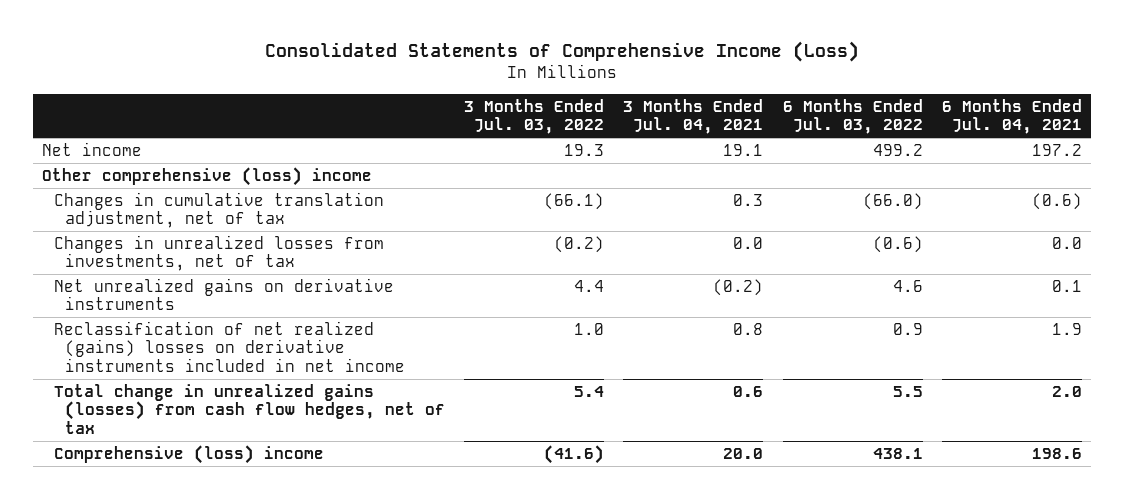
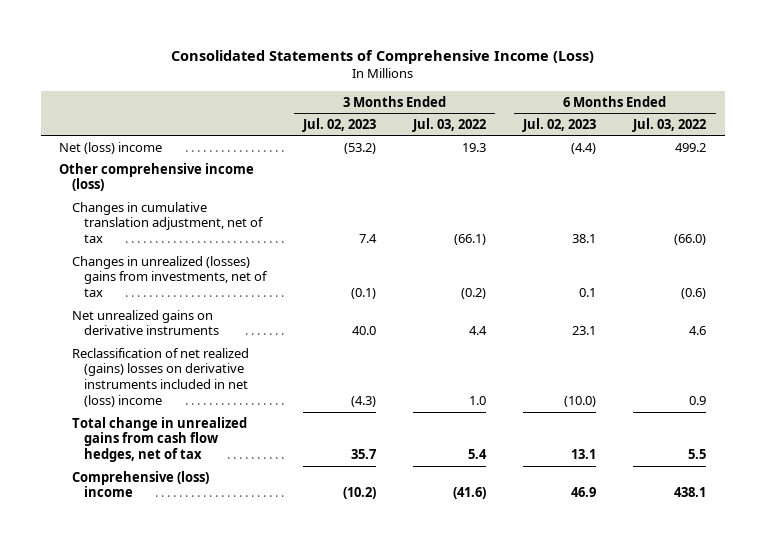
[623,98,764,135] 3 Months Ended Jul. 04, 2021 -> none
[941,98,1082,135] 6 Months Ended Jul. 04, 2021 -> none
none -> [301,117,376,132] Jul. 02, 2023
none -> [522,117,597,132] Jul. 02, 2023
[42,141,143,156] Net income -> [59,141,163,154] Net (loss) income
[42,166,373,186] Other comprehensive (loss) income -> [59,162,255,192] Other comprehensive income (loss)
[53,234,384,272] Changes in unrealized losses from investments, net of tax -> [71,255,268,298] Changes in unrealized (losses) gains from investments, net of tax
[53,320,406,373] Reclassification of net realized (gains) losses on derivative instruments included in net income -> [71,347,249,408] Reclassification of net realized (gains) losses on derivative instruments included in net (loss) income
[53,383,446,435] Total change in unrealized gains (losses) from cash flow hedges, net of tax -> [71,416,247,463] Total change in unrealized gains from cash flow hedges, net of tax

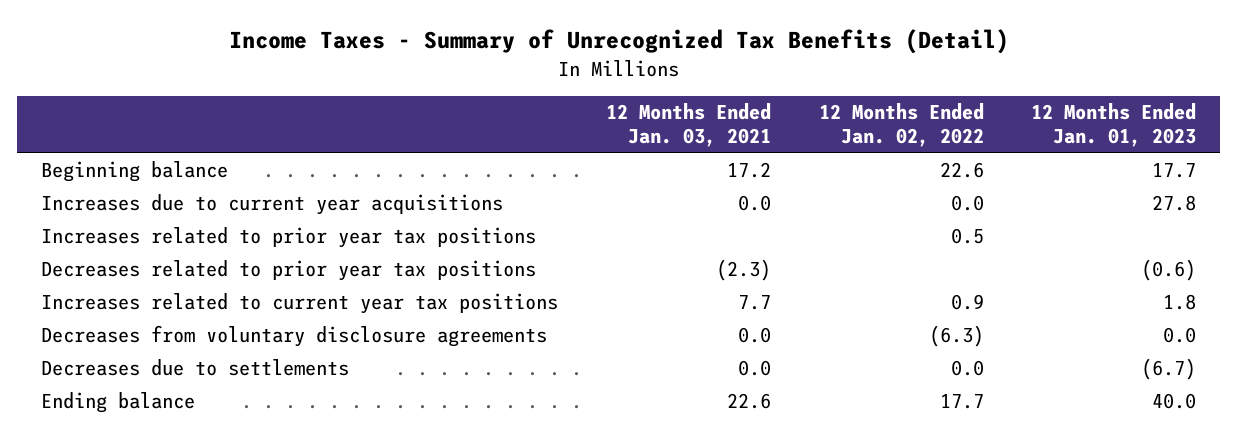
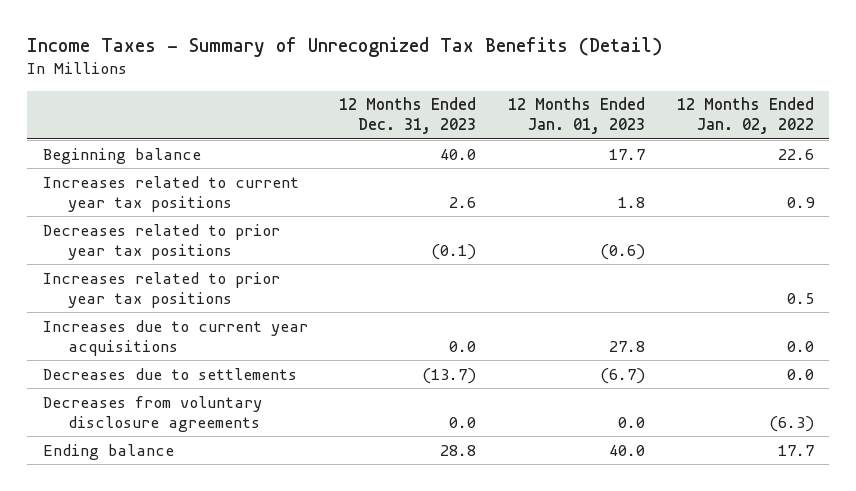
[605,103,771,147] 12 Months Ended Jan. 03, 2021 -> none
none -> [339,97,477,135] 12 Months Ended Dec. 31, 2023
[41,259,537,281] Decreases related to prior year tax positions -> [42,223,280,260] Decreases related to prior year tax positions
[41,226,537,248] Increases related to prior year tax positions -> [42,271,280,308] Increases related to prior year tax positions
[41,193,504,215] Increases due to current year acquisitions -> [42,319,308,356] Increases due to current year acquisitions
[41,324,548,347] Decreases from voluntary disclosure agreements -> [42,395,262,432] Decreases from voluntary disclosure agreements

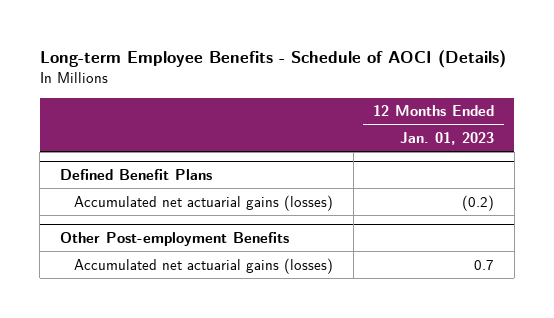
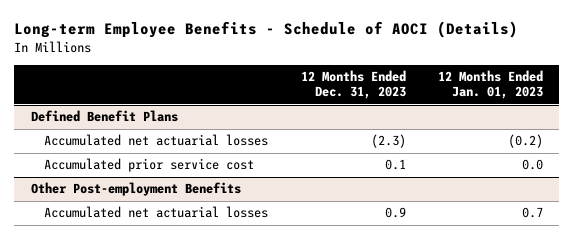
none -> [300,69,406,100] 12 Months Ended Dec. 31, 2023
[74,194,334,211] Accumulated net actuarial gains (losses) -> [44,134,269,147] Accumulated net actuarial losses
none -> [44,158,255,173] Accumulated prior service cost
[74,257,334,274] Accumulated net actuarial gains (losses) -> [44,206,269,219] Accumulated net actuarial losses

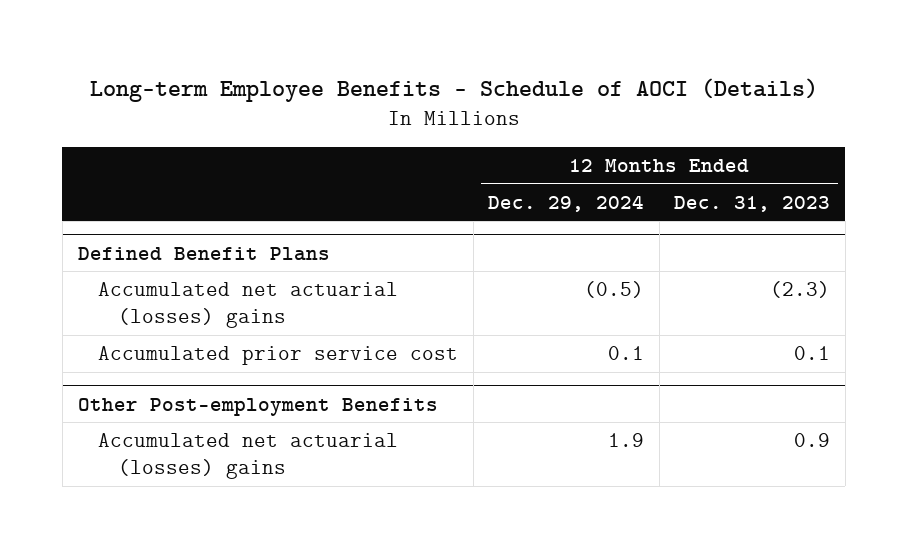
[437,69,543,100] 12 Months Ended Jan. 01, 2023 -> none
none -> [488,194,645,212] Dec. 29, 2024
[44,134,269,147] Accumulated net actuarial losses -> [97,282,398,329] Accumulated net actuarial (losses) gains
[44,206,269,219] Accumulated net actuarial losses -> [97,433,398,480] Accumulated net actuarial (losses) gains

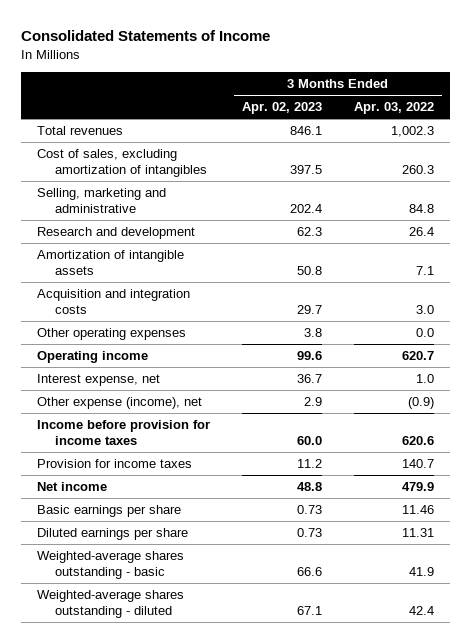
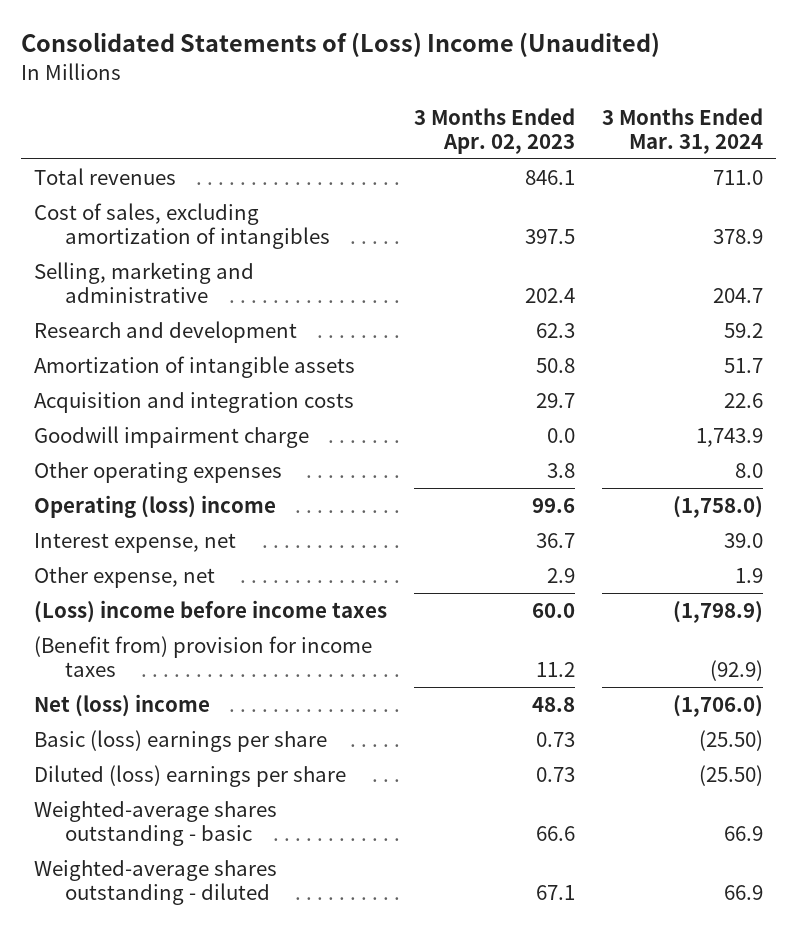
[20,30,270,42] Consolidated Statements of Income -> [20,32,660,58] Consolidated Statements of (Loss) Income (Unaudited)
[353,102,434,115] Apr. 03, 2022 -> none
none -> [601,108,763,154] 3 Months Ended Mar. 31, 2024
none -> [34,425,310,448] Goodwill impairment charge
[36,351,148,364] Operating income -> [34,494,277,518] Operating (loss) income
[36,397,202,410] Other expense (income), net -> [34,566,216,588] Other expense, net
[36,420,210,446] Income before provision for income taxes -> [34,599,388,623] (Loss) income before income taxes
[36,459,192,469] Provision for income taxes -> [34,635,373,677] (Benefit from) provision for income taxes
[36,482,107,492] Net income -> [34,693,211,717] Net (loss) income
[36,505,181,518] Basic earnings per share -> [34,729,328,752] Basic (loss) earnings per share
[36,528,188,541] Diluted earnings per share -> [34,764,347,787] Diluted (loss) earnings per share

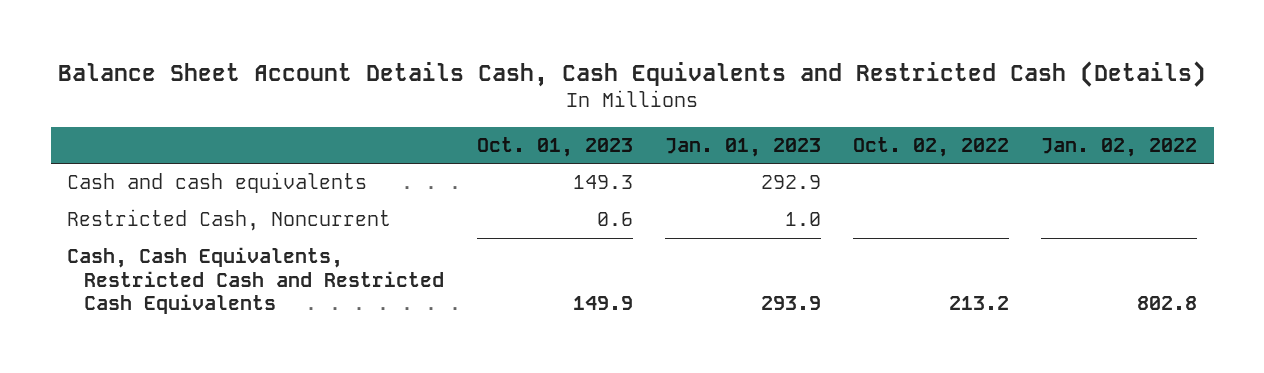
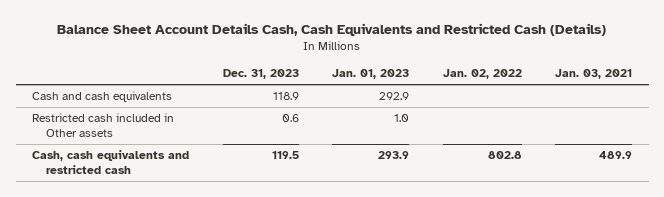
[476,136,633,157] Oct. 01, 2023 -> none
[853,136,1010,157] Oct. 02, 2022 -> none
none -> [222,69,299,80] Dec. 31, 2023
none -> [555,69,633,80] Jan. 03, 2021
[66,209,391,232] Restricted Cash, Noncurrent -> [32,113,175,137] Restricted cash included in Other assets
[66,247,445,315] Cash, Cash Equivalents, Restricted Cash and Restricted Cash Equivalents -> [32,150,190,174] Cash, cash equivalents and restricted cash

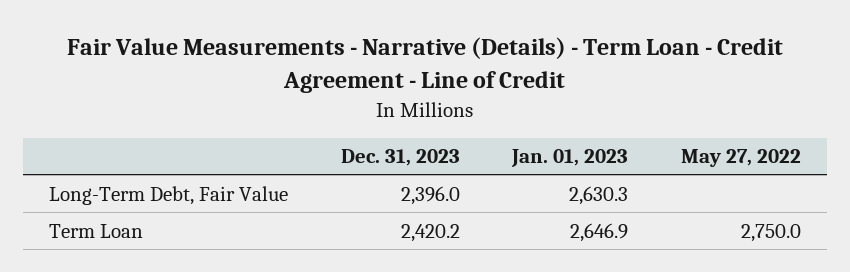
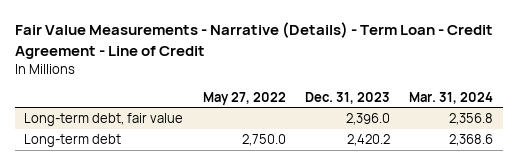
[511,149,629,168] Jan. 01, 2023 -> none
none -> [409,91,494,104] Mar. 31, 2024
[48,185,288,205] Long-Term Debt, Fair Value -> [24,113,184,127] Long-term debt, fair value
[48,223,143,238] Term Loan -> [24,134,122,148] Long-term debt

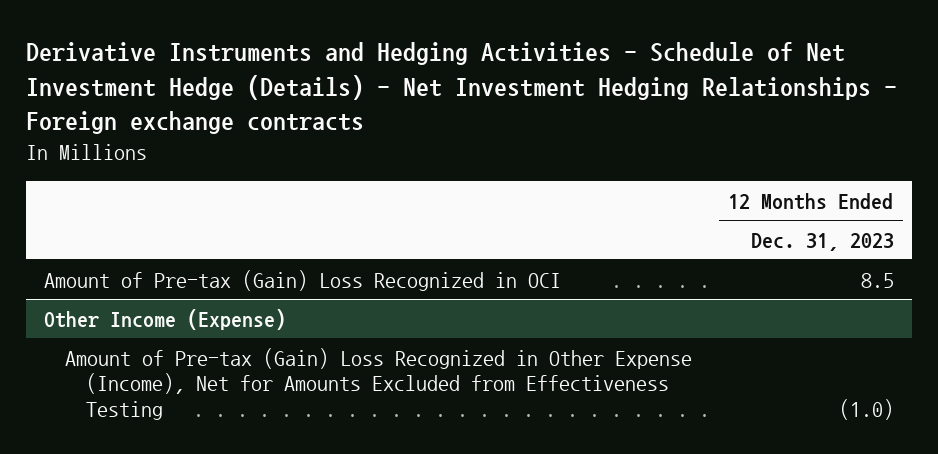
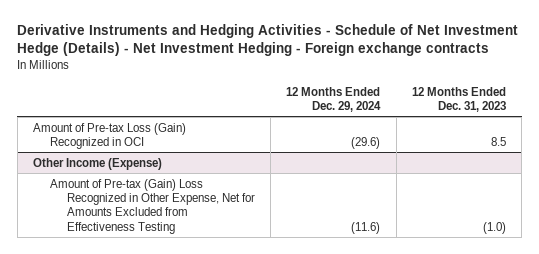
[25,42,897,135] Derivative Instruments and Hedging Activities - Schedule of Net Investment Hedge (Details) - Net Investment Hedging Relationships - Foreign exchange contracts -> [17,24,519,57] Derivative Instruments and Hedging Activities - Schedule of Net Investment Hedge (Details) - Net Investment Hedging - Foreign exchange contracts
none -> [286,86,382,112] 12 Months Ended Dec. 29, 2024
[44,269,562,291] Amount of Pre-tax (Gain) Loss Recognized in OCI -> [32,122,186,149] Amount of Pre-tax Loss (Gain) Recognized in OCI
[64,347,692,421] Amount of Pre-tax (Gain) Loss Recognized in Other Expense (Income), Net for Amounts Excluded from Effectiveness Testing -> [49,178,256,234] Amount of Pre-tax (Gain) Loss Recognized in Other Expense, Net for Amounts Excluded from Effectiveness Testing

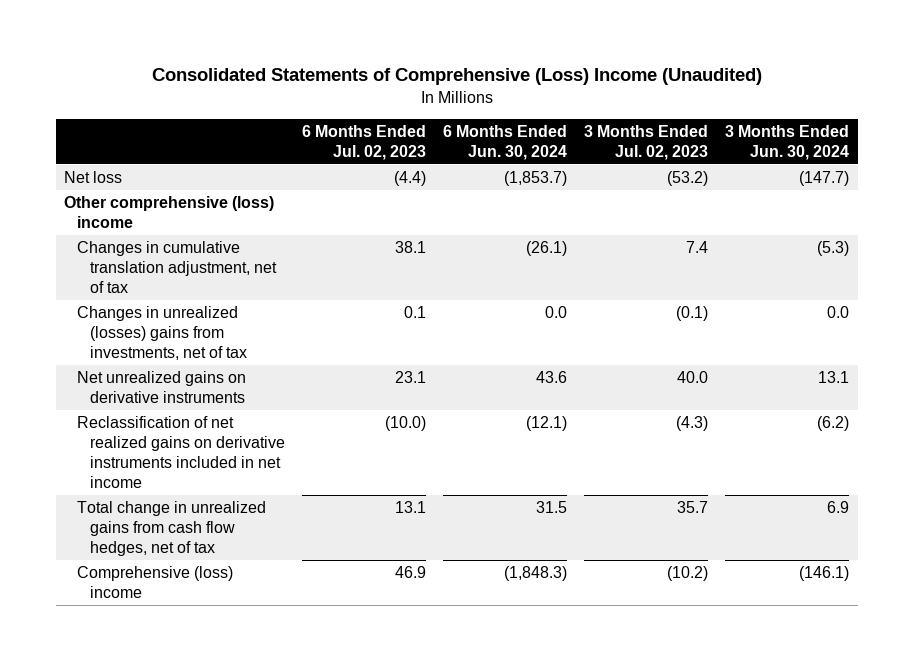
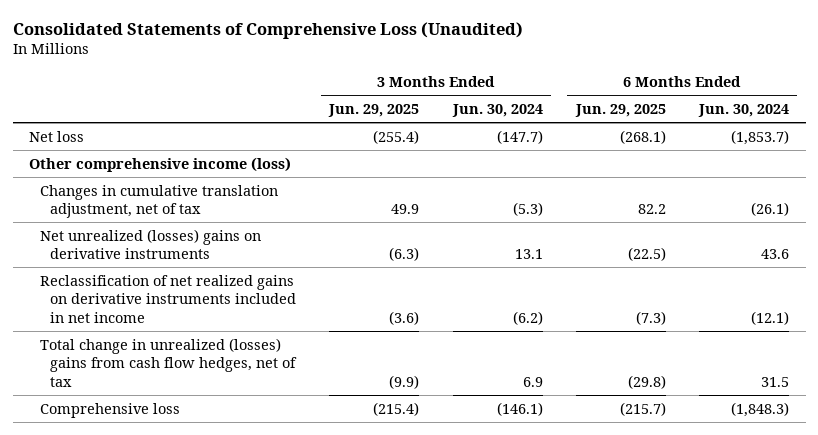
[151,67,762,85] Consolidated Statements of Comprehensive (Loss) Income (Unaudited) -> [12,21,523,39] Consolidated Statements of Comprehensive Loss (Unaudited)
[301,124,426,160] 6 Months Ended Jul. 02, 2023 -> none
[584,124,709,160] 3 Months Ended Jul. 02, 2023 -> none
none -> [328,103,420,117] Jun. 29, 2025
none -> [574,103,666,117] Jun. 29, 2025
[64,196,275,229] Other comprehensive (loss) income -> [29,156,292,172] Other comprehensive income (loss)
[77,306,247,360] Changes in unrealized (losses) gains from investments, net of tax -> none
[77,371,247,404] Net unrealized gains on derivative instruments -> [39,228,261,260] Net unrealized (losses) gains on derivative instruments
[77,501,267,556] Total change in unrealized gains from cash flow hedges, net of tax -> [39,337,298,387] Total change in unrealized (losses) gains from cash flow hedges, net of tax
[77,566,234,599] Comprehensive (loss) income -> [39,402,180,418] Comprehensive loss

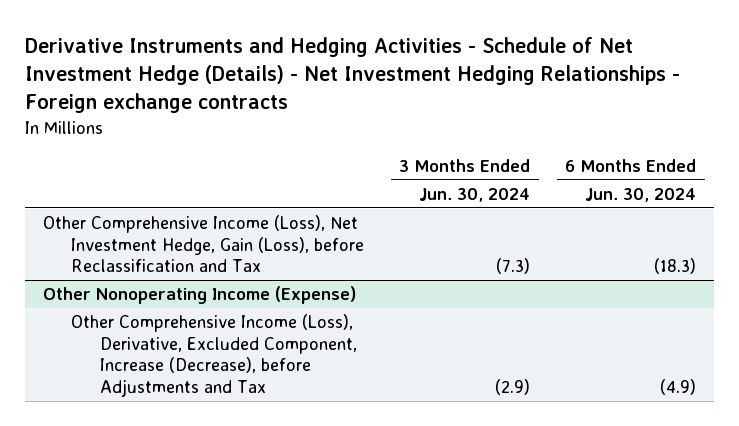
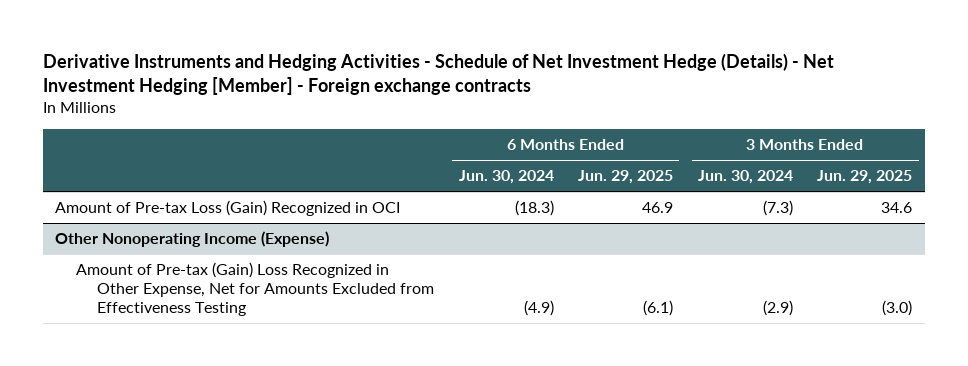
[25,37,681,114] Derivative Instruments and Hedging Activities - Schedule of Net Investment Hedge (Details) - Net Investment Hedging Relationships - Foreign exchange contracts -> [43,52,835,95] Derivative Instruments and Hedging Activities - Schedule of Net Investment Hedge (Details) - Net Investment Hedging [Member] - Foreign exchange contracts
none -> [578,170,674,185] Jun. 29, 2025
none -> [817,170,913,185] Jun. 29, 2025
[42,215,365,273] Other Comprehensive Income (Loss), Net Investment Hedge, Gain (Loss), before Reclassification and Tax -> [55,200,401,217] Amount of Pre-tax Loss (Gain) Recognized in OCI
[71,314,357,397] Other Comprehensive Income (Loss), Derivative, Excluded Component, Increase (Decrease), before Adjustments and Tax -> [76,262,434,317] Amount of Pre-tax (Gain) Loss Recognized in Other Expense, Net for Amounts Excluded from Effectiveness Testing

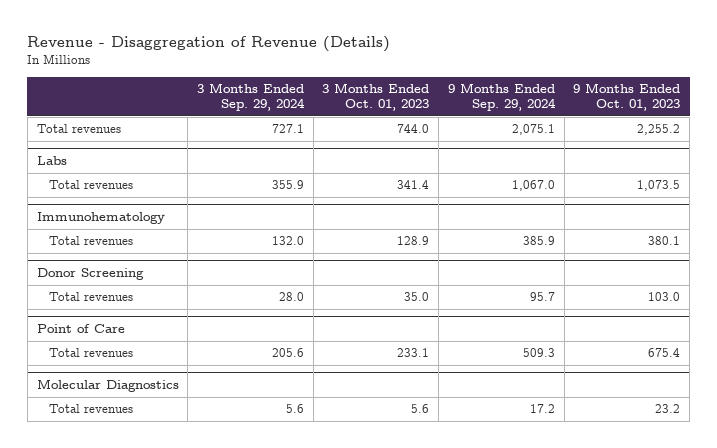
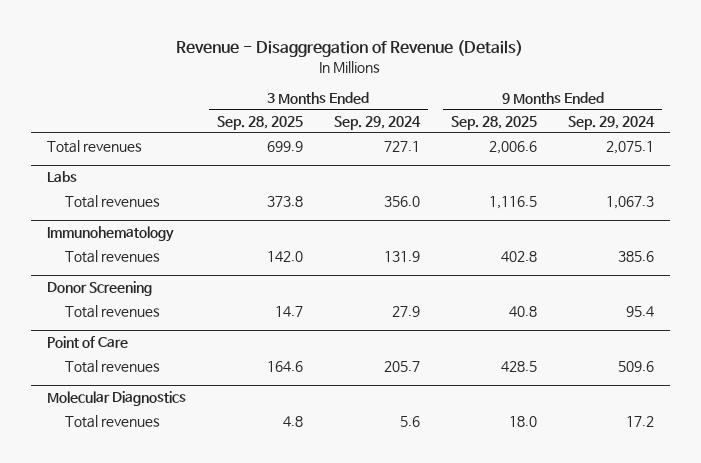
[322,83,430,112] 3 Months Ended Oct. 01, 2023 -> none
[573,83,681,112] 9 Months Ended Oct. 01, 2023 -> none
none -> [216,115,303,130] Sep. 28, 2025
none -> [451,115,538,130] Sep. 28, 2025
[271,180,304,190] 355.9 -> [383,195,420,207] 356.0
[511,180,555,192] 1,067.0 -> [606,195,655,209] 1,067.3
[271,236,304,246] 132.0 -> [383,250,420,262] 131.9
[522,236,555,246] 385.9 -> [618,250,655,262] 385.6
[278,292,304,302] 28.0 -> [391,305,420,317] 27.9
[529,292,555,302] 95.7 -> [626,305,655,317] 95.4
[271,348,304,358] 205.6 -> [383,360,420,372] 205.7
[522,348,555,358] 509.3 -> [618,360,655,372] 509.6

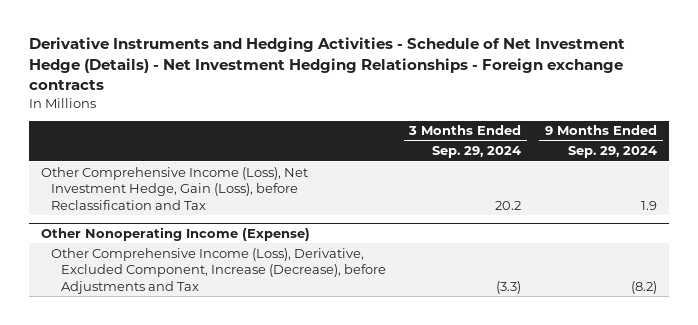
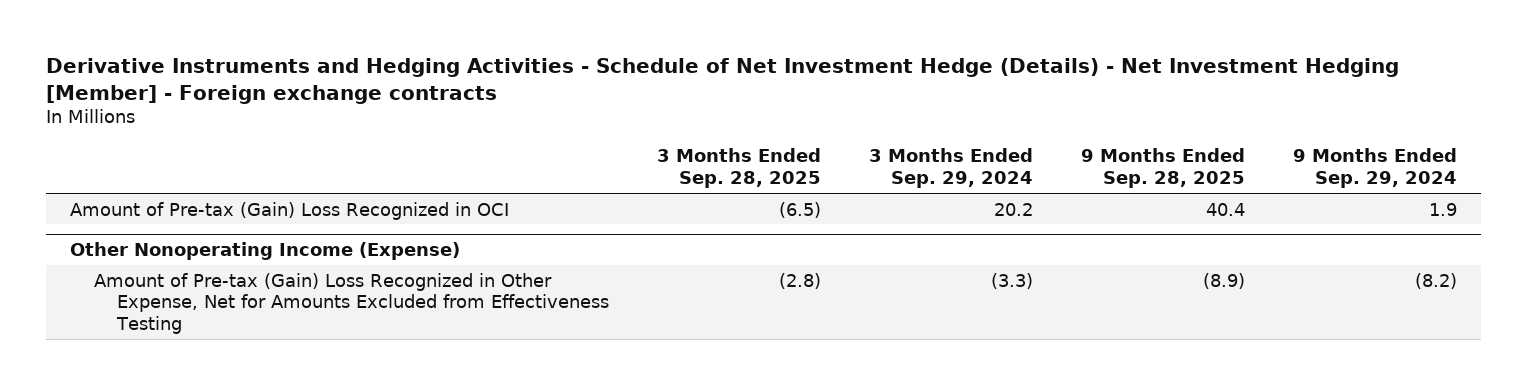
[28,37,625,91] Derivative Instruments and Hedging Activities - Schedule of Net Investment Hedge (Details) - Net Investment Hedging Relationships - Foreign exchange contracts -> [45,57,1399,104] Derivative Instruments and Hedging Activities - Schedule of Net Investment Hedge (Details) - Net Investment Hedging [Member] - Foreign exchange contracts
none -> [657,148,822,189] 3 Months Ended Sep. 28, 2025
none -> [1080,148,1245,189] 9 Months Ended Sep. 28, 2025
[40,166,308,210] Other Comprehensive Income (Loss), Net Investment Hedge, Gain (Loss), before Reclassification and Tax -> [69,201,509,220] Amount of Pre-tax (Gain) Loss Recognized in OCI
[50,247,386,294] Other Comprehensive Income (Loss), Derivative, Excluded Component, Increase (Decrease), before Adjustments and Tax -> [93,272,610,335] Amount of Pre-tax (Gain) Loss Recognized in Other Expense, Net for Amounts Excluded from Effectiveness Testing

